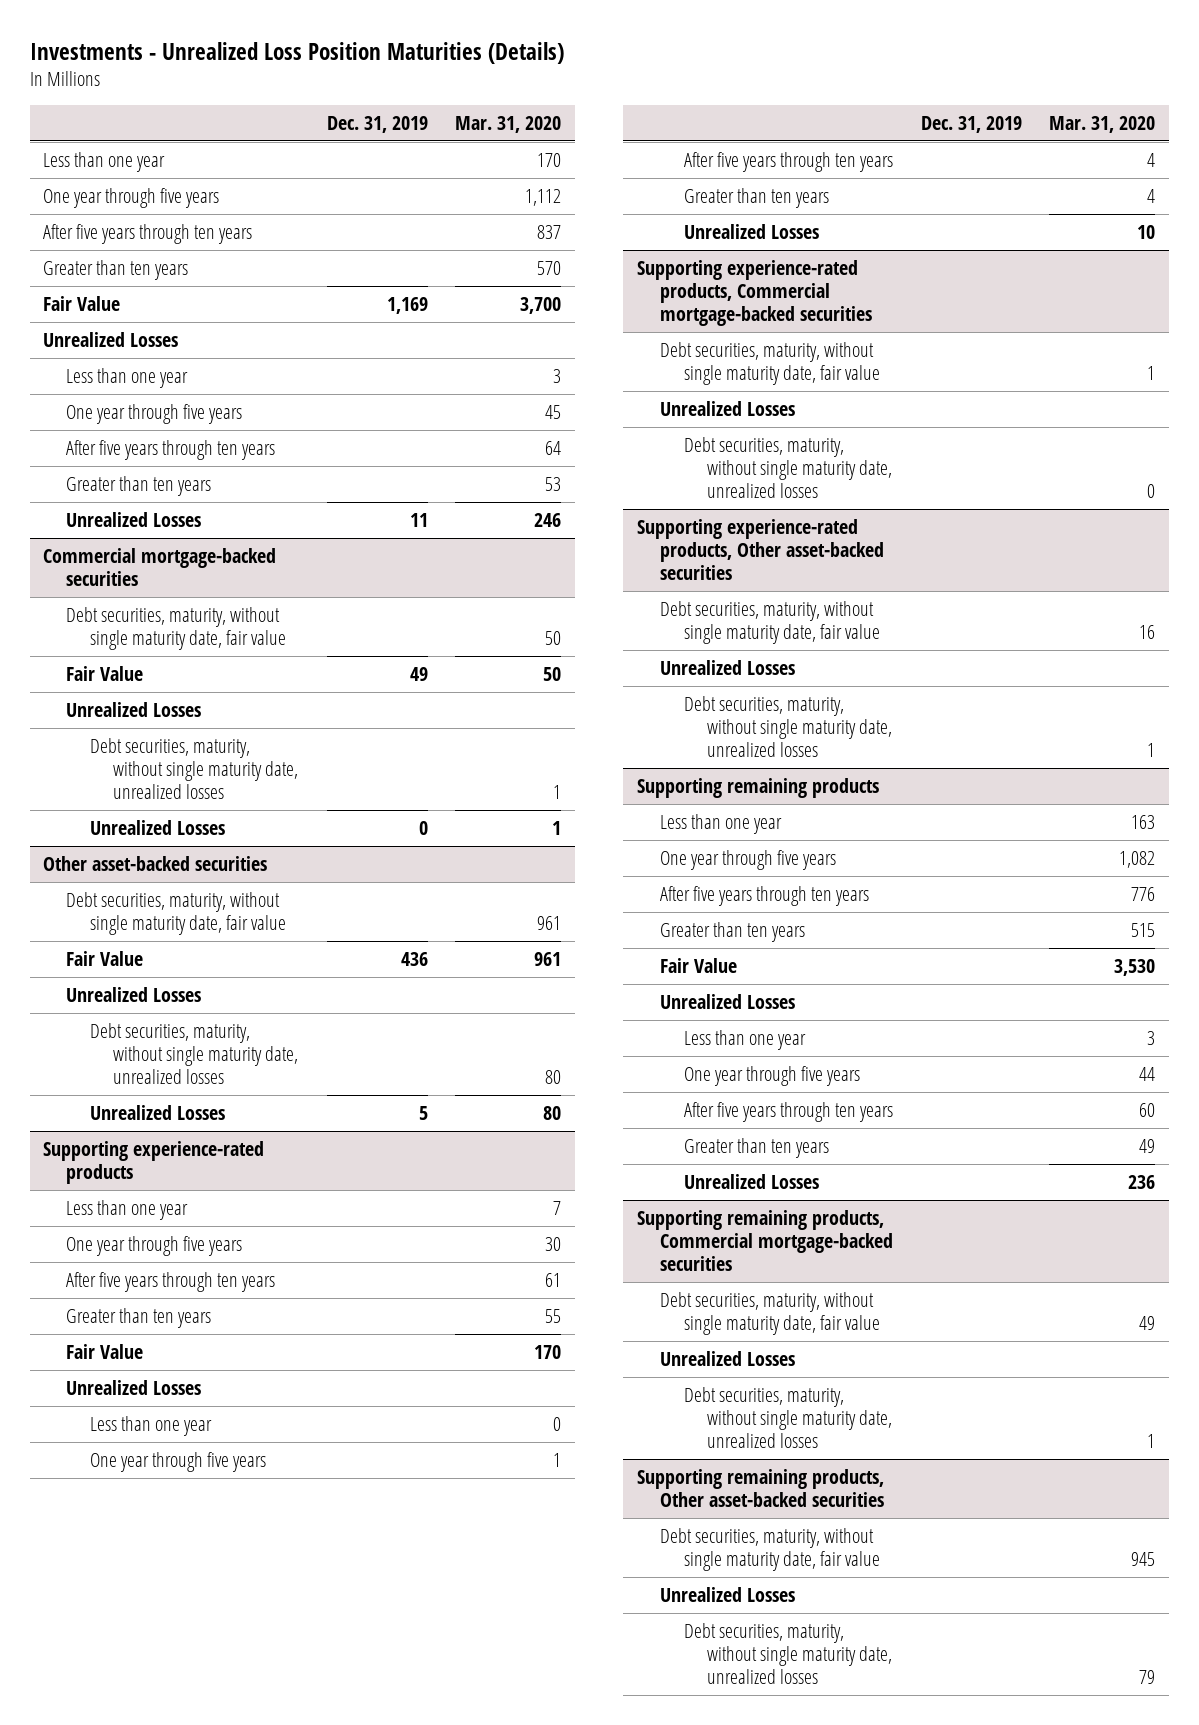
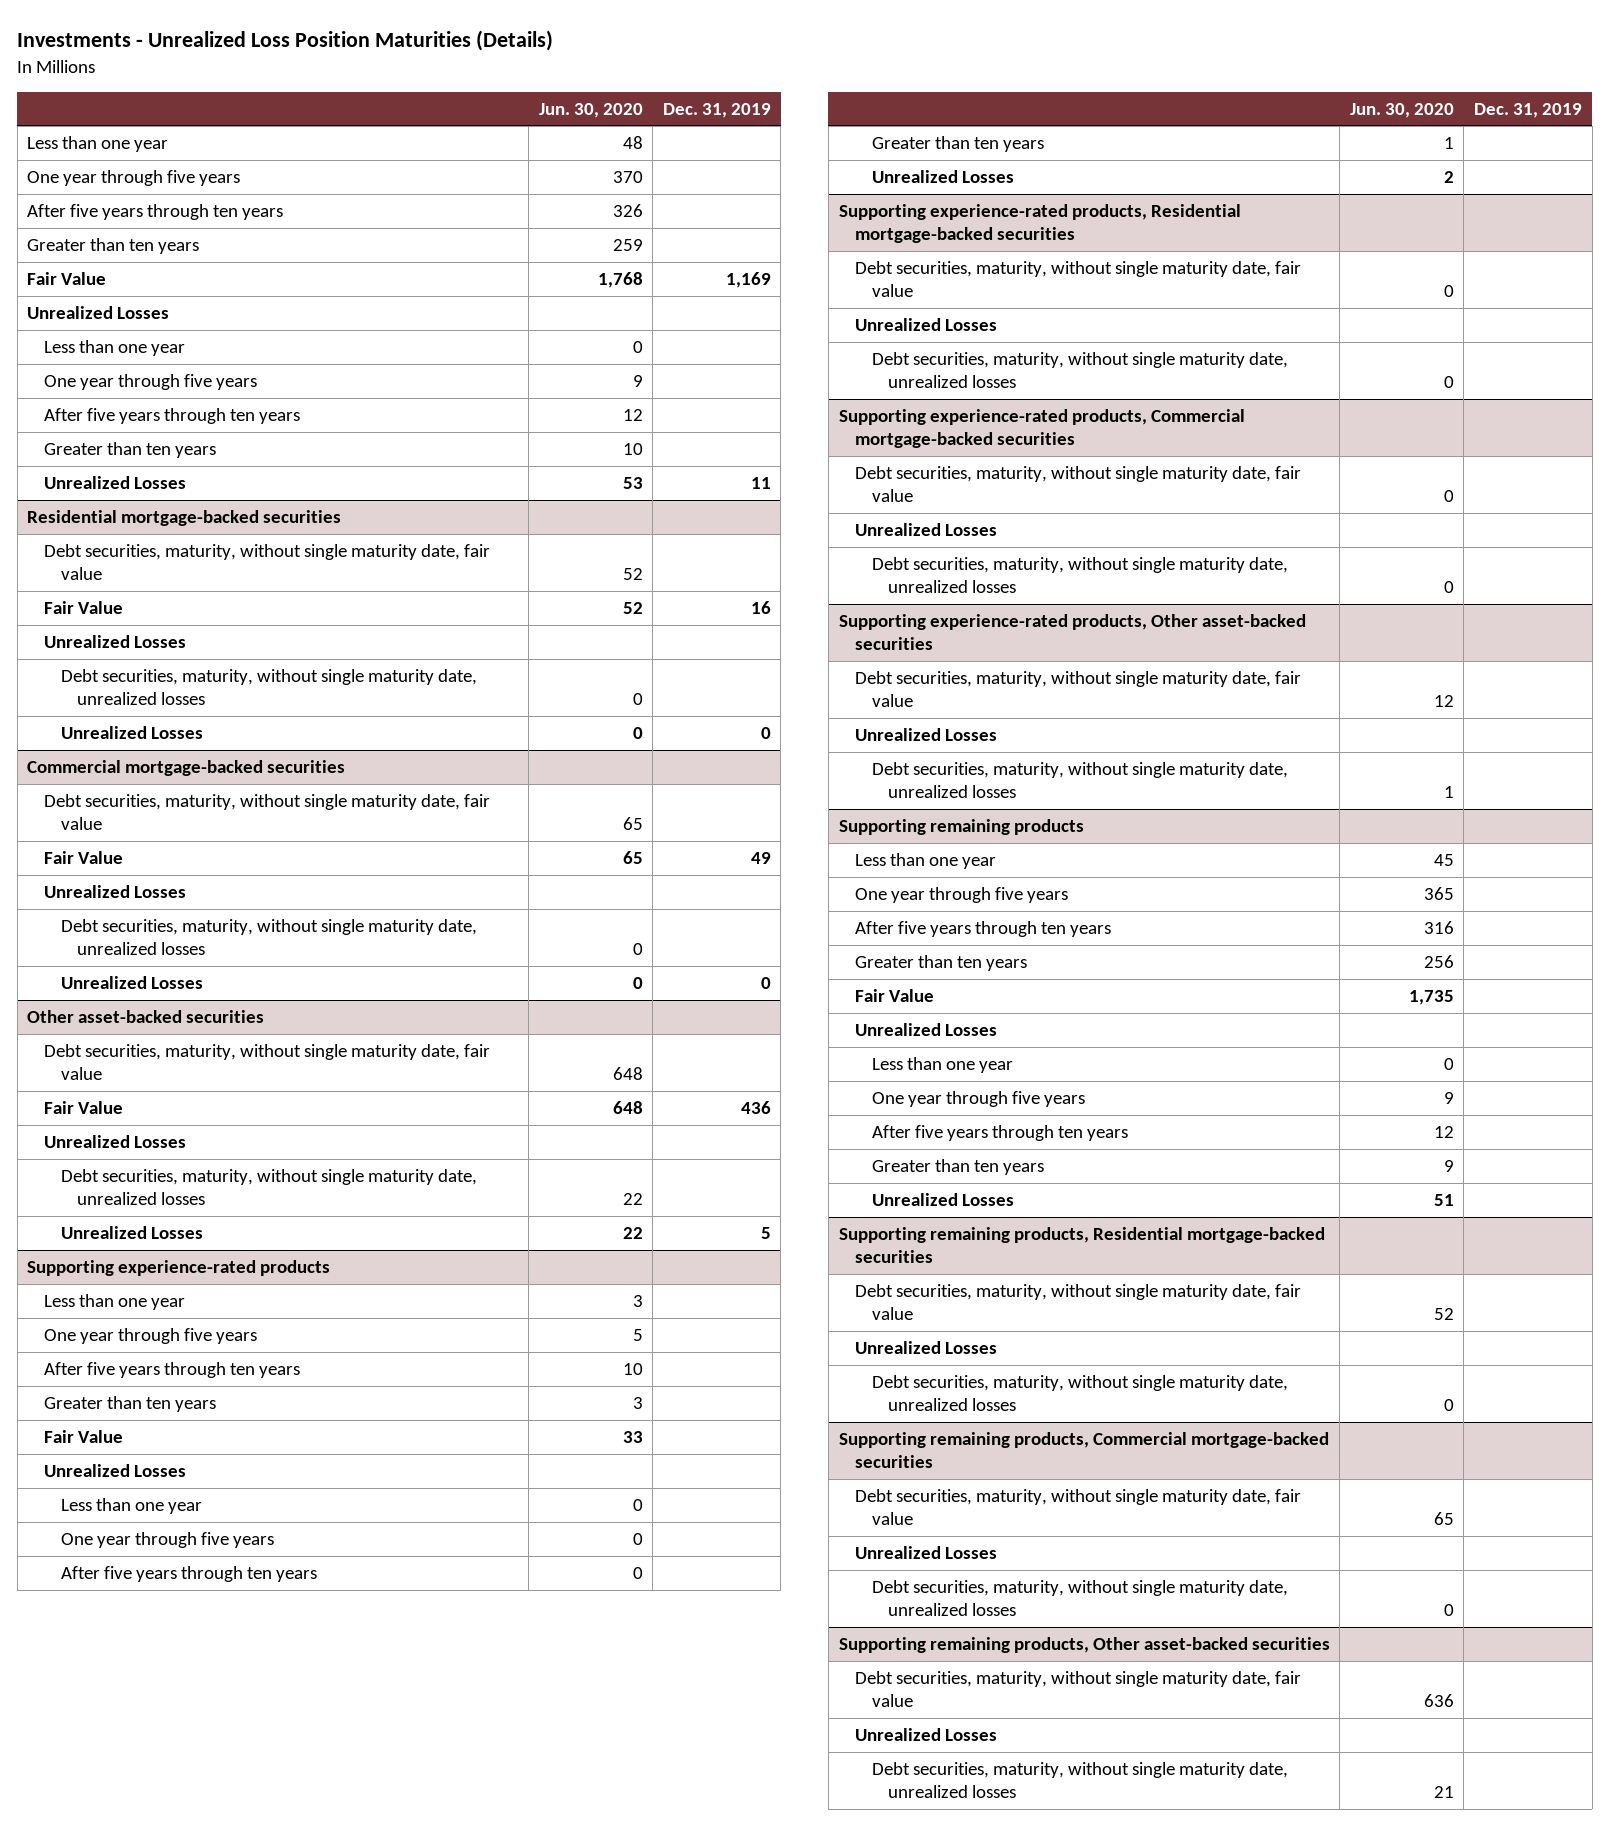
[455,115,562,133] Mar. 31, 2020 -> none
none -> [538,102,643,118] Jun. 30, 2020
none -> [27,509,342,526] Residential mortgage-backed securities
none -> [43,543,490,581] Debt securities, maturity, without single maturity date, fair value
none -> [43,600,123,614] Fair Value
none -> [43,634,186,648] Unrealized Losses
none -> [60,668,477,706] Debt securities, maturity, without single maturity date, unrealized losses
none -> [60,725,203,739] Unrealized Losses
none -> [838,203,1241,244] Supporting experience-rated products, Residential mortgage-backed securities
none -> [855,260,1302,298] Debt securities, maturity, without single maturity date, fair value
none -> [855,317,998,331] Unrealized Losses
none -> [871,351,1288,389] Debt securities, maturity, without single maturity date, unrealized losses
none -> [838,1226,1325,1264] Supporting remaining products, Residential mortgage-backed securities
none -> [855,1283,1302,1321] Debt securities, maturity, without single maturity date, fair value
none -> [855,1340,998,1354] Unrealized Losses
none -> [871,1374,1288,1412] Debt securities, maturity, without single maturity date, unrealized losses

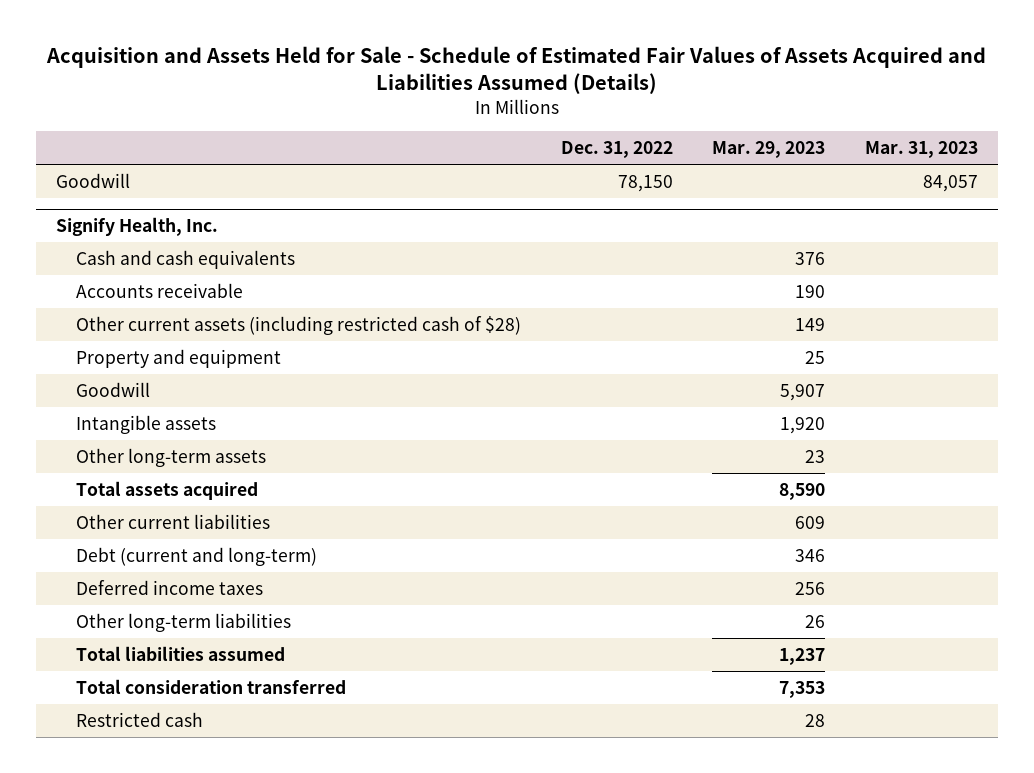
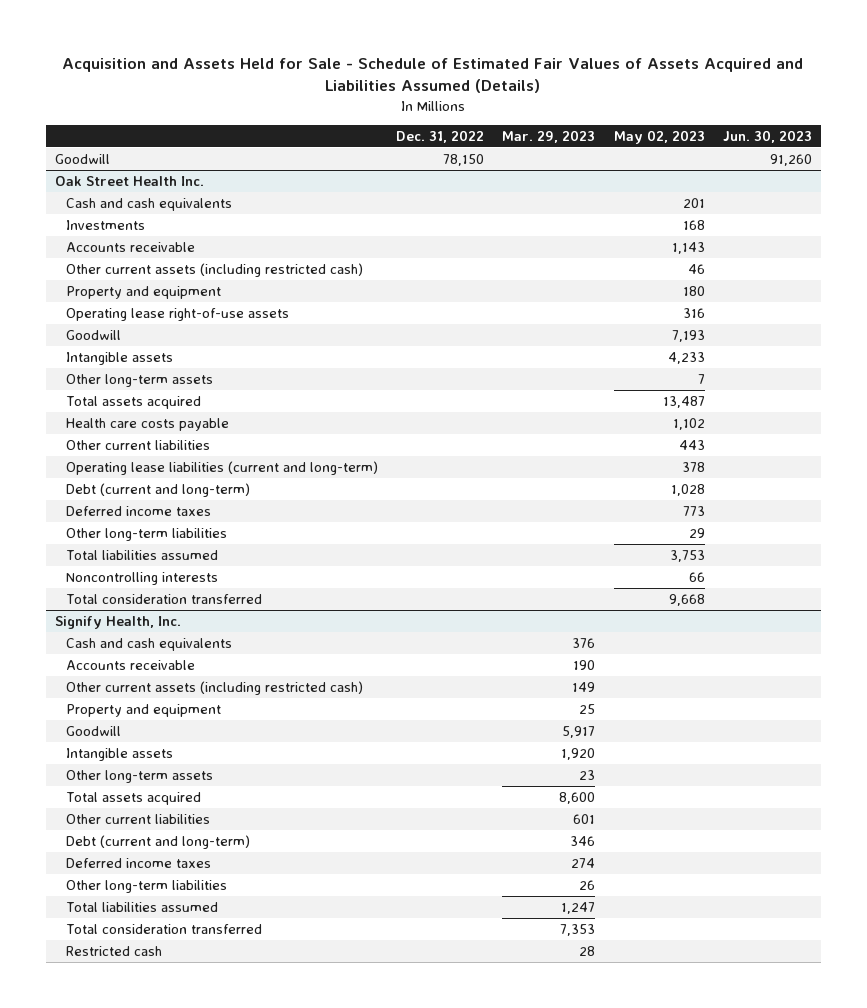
[865,141,979,159] Mar. 31, 2023 -> none
none -> [613,129,705,144] May 02, 2023
none -> [722,129,812,143] Jun. 30, 2023
none -> [55,175,205,186] Oak Street Health Inc.
none -> [66,197,233,211] Cash and cash equivalents
none -> [66,219,146,230] Investments
none -> [66,241,196,252] Accounts receivable
none -> [66,262,364,277] Other current assets (including restricted cash)
none -> [66,285,222,299] Property and equipment
none -> [66,307,290,321] Operating lease right-of-use assets
none -> [66,329,122,340] Goodwill
none -> [66,351,174,365] Intangible assets
none -> [66,373,214,387] Other long-term assets
none -> [66,395,202,409] Total assets acquired
none -> [66,417,230,431] Health care costs payable
none -> [66,439,211,450] Other current liabilities
none -> [66,460,379,475] Operating lease liabilities (current and long-term)
none -> [66,482,251,497] Debt (current and long-term)
none -> [66,505,212,516] Deferred income taxes
none -> [66,527,228,541] Other long-term liabilities
none -> [66,549,219,560] Total liabilities assumed
none -> [66,571,219,585] Noncontrolling interests
none -> [66,593,263,604] Total consideration transferred
[75,315,521,335] Other current assets (including restricted cash of $28) -> [66,680,364,695] Other current assets (including restricted cash)
[780,383,826,401] 5,907 -> [562,725,596,738] 5,917
[779,482,826,500] 8,590 -> [559,791,596,804] 8,600
[795,515,826,529] 609 -> [573,813,596,824] 601
[795,581,826,595] 256 -> [571,857,596,868] 274
[779,647,826,665] 1,237 -> [561,901,596,914] 1,247

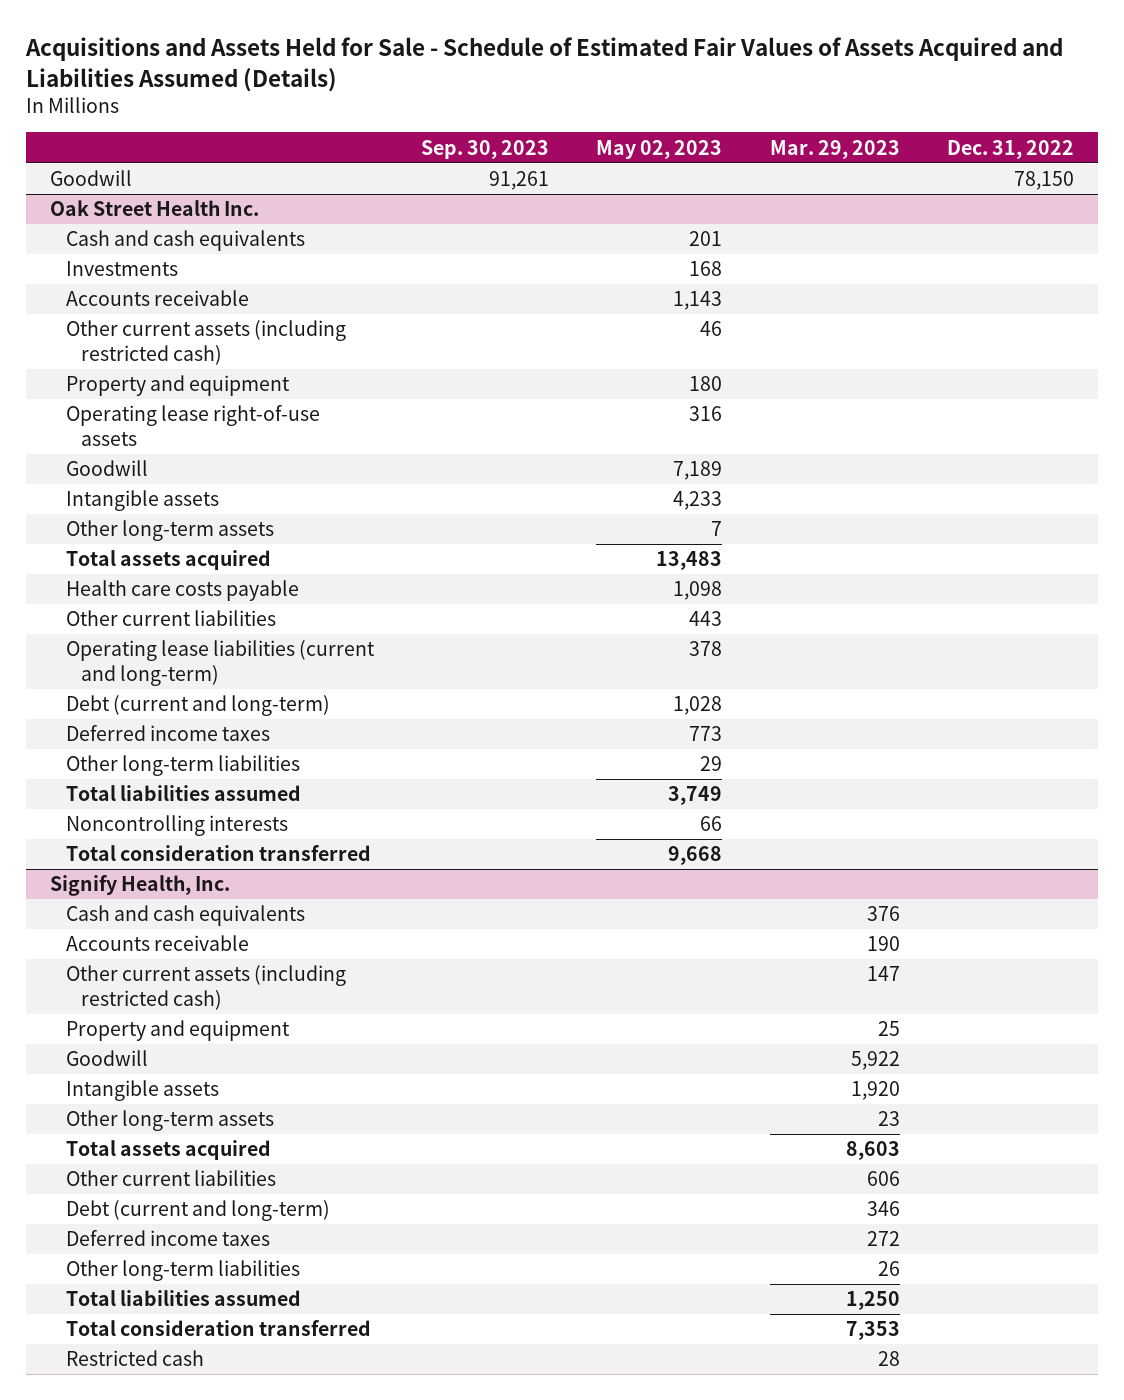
[62,57,804,94] Acquisition and Assets Held for Sale - Schedule of Estimated Fair Values of Assets Acquired and Liabilities Assumed (Details) -> [25,37,1064,92] Acquisitions and Assets Held for Sale - Schedule of Estimated Fair Values of Assets Acquired and Liabilities Assumed (Details)
[722,129,812,143] Jun. 30, 2023 -> none
none -> [420,139,549,159] Sep. 30, 2023
[671,329,705,342] 7,193 -> [673,461,723,481] 7,189
[662,395,705,408] 13,487 -> [656,551,723,571] 13,483
[672,417,705,430] 1,102 -> [673,581,723,601] 1,098
[669,549,705,562] 3,753 -> [668,786,723,806] 3,749
[572,681,596,692] 149 -> [866,966,900,982] 147
[562,725,596,738] 5,917 -> [850,1051,900,1071] 5,922
[559,791,596,804] 8,600 -> [845,1141,900,1161] 8,603
[573,813,596,824] 601 -> [866,1171,900,1187] 606
[571,857,596,868] 274 -> [866,1231,900,1247] 272
[561,901,596,914] 1,247 -> [845,1291,900,1311] 1,250

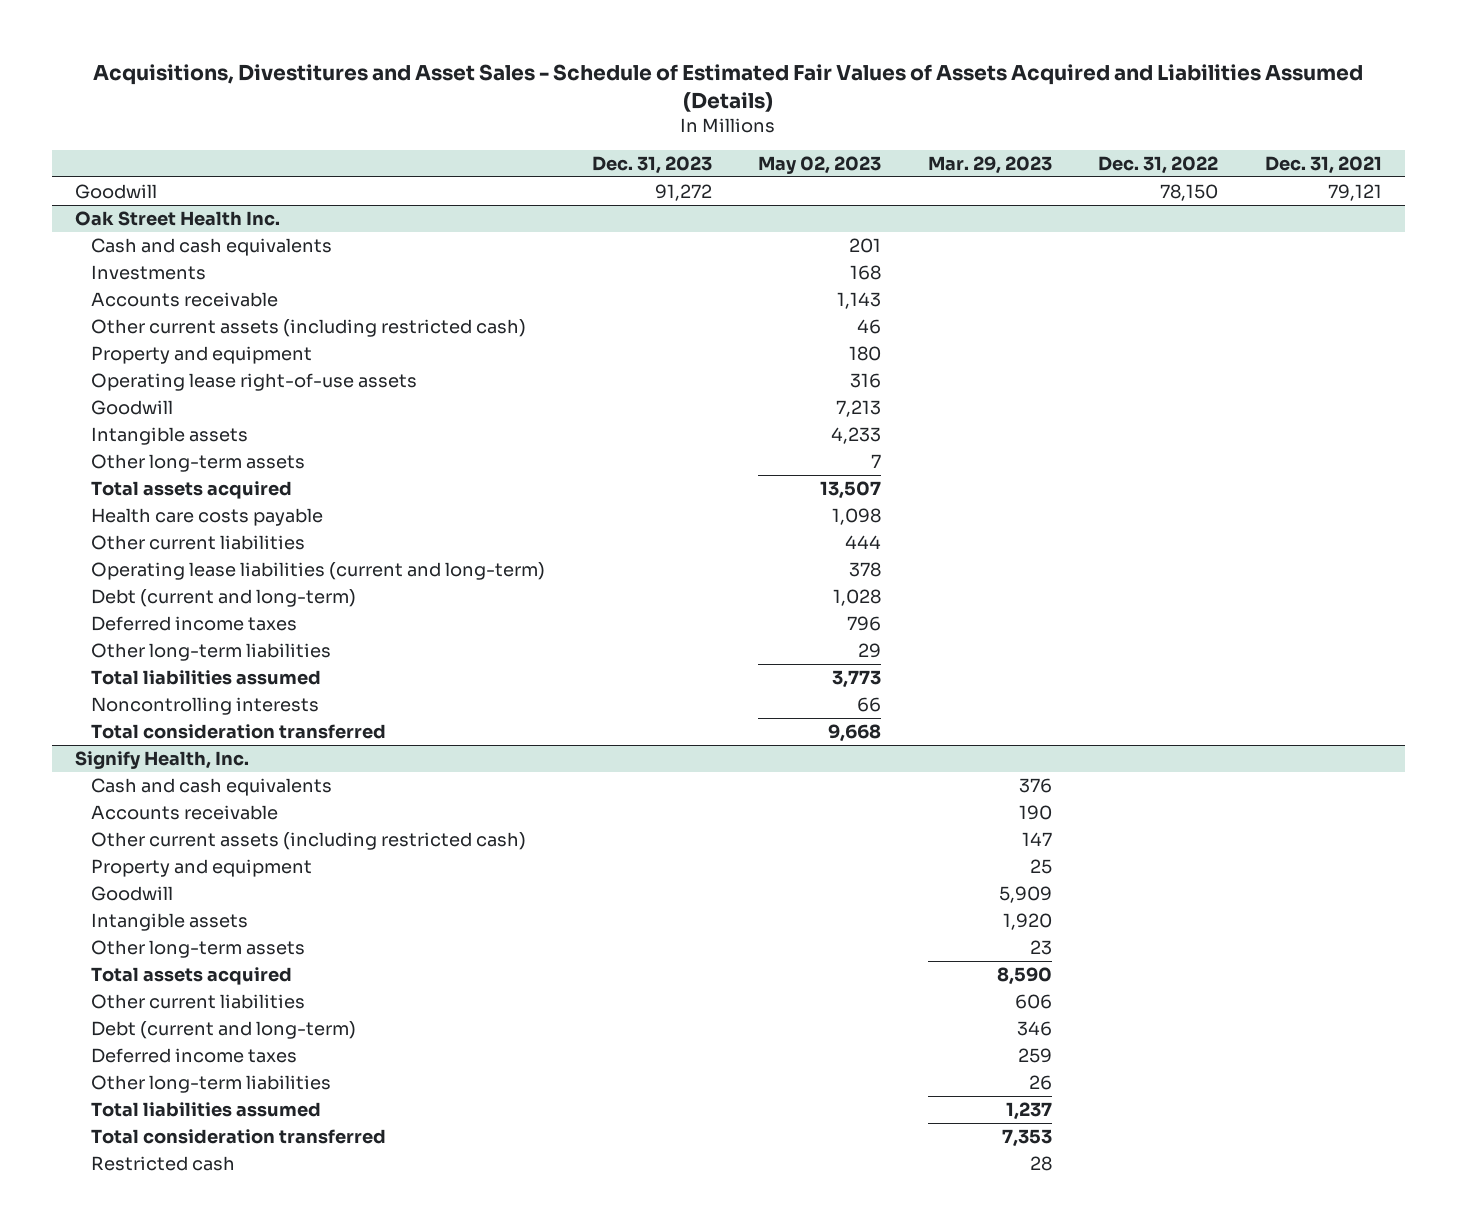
[25,37,1064,92] Acquisitions and Assets Held for Sale - Schedule of Estimated Fair Values of Assets Acquired and Liabilities Assumed (Details) -> [93,63,1364,112] Acquisitions, Divestitures and Asset Sales - Schedule of Estimated Fair Values of Assets Acquired and Liabilities Assumed (Details)
[420,139,549,159] Sep. 30, 2023 -> none
none -> [591,155,712,174] Dec. 31, 2023
none -> [1264,155,1382,174] Dec. 31, 2021
[673,461,723,481] 7,189 -> [836,400,882,418] 7,213
[656,551,723,571] 13,483 -> [820,481,882,500] 13,507
[689,611,723,627] 443 -> [845,535,882,550] 444
[689,726,723,742] 773 -> [847,616,882,632] 796
[668,786,723,806] 3,749 -> [832,670,882,689] 3,773
[850,1051,900,1071] 5,922 -> [998,886,1052,904] 5,909
[845,1141,900,1161] 8,603 -> [996,967,1052,986] 8,590
[866,1231,900,1247] 272 -> [1017,1048,1052,1064] 259
[845,1291,900,1311] 1,250 -> [1005,1102,1052,1121] 1,237

